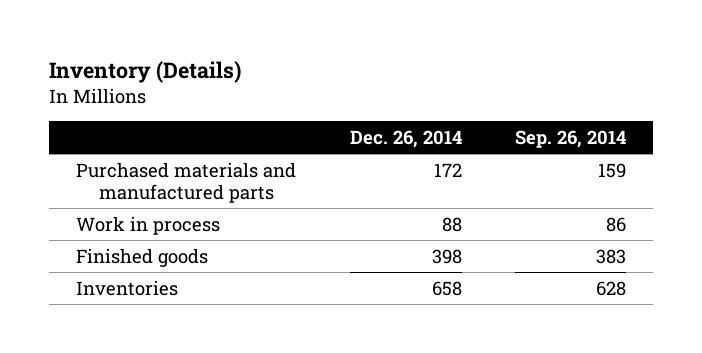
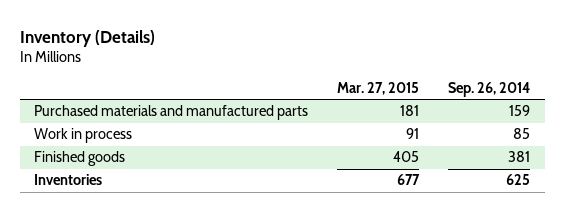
[349,129,462,148] Dec. 26, 2014 -> none
none -> [337,82,420,96] Mar. 27, 2015
[606,216,627,232] 86 -> [513,128,531,140] 85
[596,248,627,264] 383 -> [508,151,531,163] 381
[596,280,627,296] 628 -> [506,174,531,186] 625

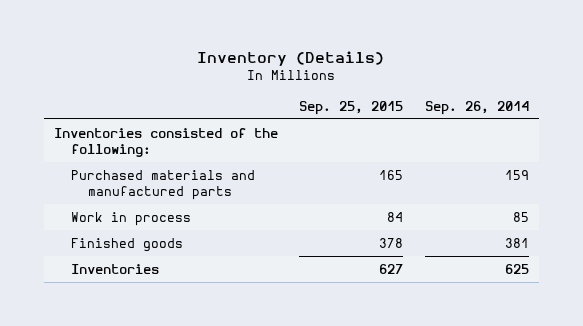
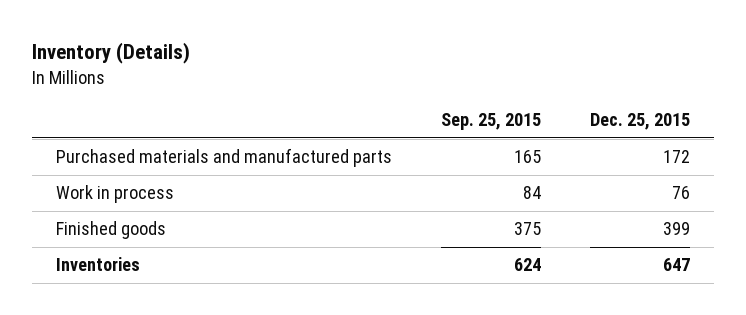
[424,100,529,115] Sep. 26, 2014 -> none
none -> [589,112,690,130] Dec. 25, 2015
[54,127,279,157] Inventories consisted of the following: -> none
[379,237,404,248] 378 -> [514,222,542,236] 375
[379,263,404,274] 627 -> [514,258,542,272] 624

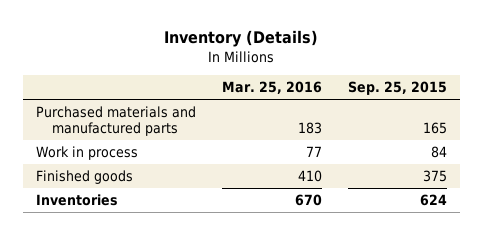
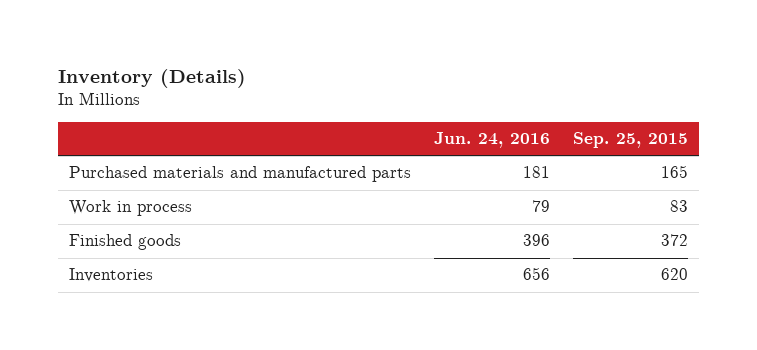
[221,81,322,95] Mar. 25, 2016 -> none
none -> [434,132,551,149] Jun. 24, 2016
[430,145,447,158] 84 -> [669,200,688,213] 83
[422,169,447,182] 375 -> [660,234,688,247] 372
[419,193,447,206] 624 -> [660,268,688,281] 620

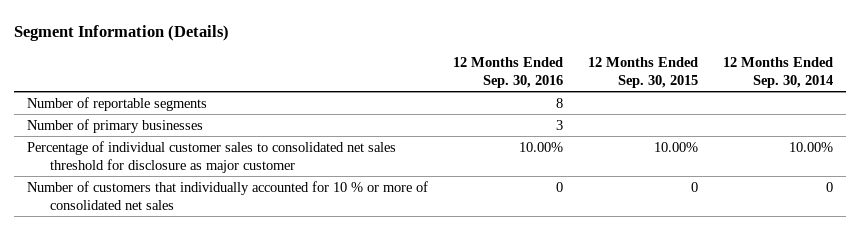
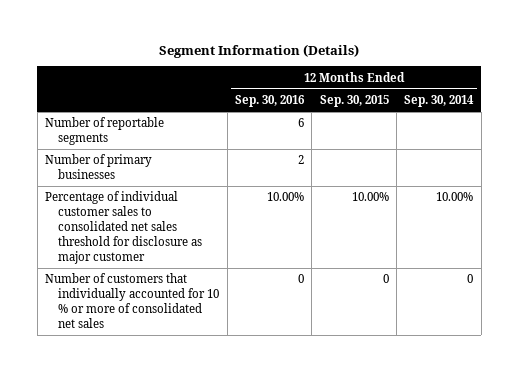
[555,97,563,108] 8 -> [298,118,305,128] 6
[555,119,563,130] 3 -> [298,155,305,165] 2

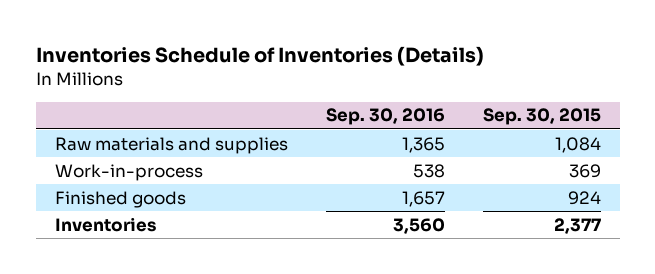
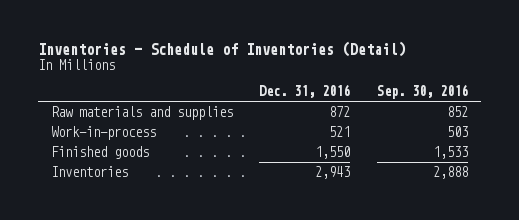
[35,45,484,66] Inventories Schedule of Inventories (Details) -> [37,41,406,58] Inventories - Schedule of Inventories (Detail)
[482,108,601,126] Sep. 30, 2015 -> none
none -> [259,84,351,99] Dec. 31, 2016
[401,136,445,153] 1,365 -> [446,106,468,118] 852
[412,163,445,178] 538 -> [446,126,468,138] 503
[401,190,445,207] 1,657 -> [432,146,468,160] 1,533
[392,217,445,234] 3,560 -> [432,166,468,180] 2,888

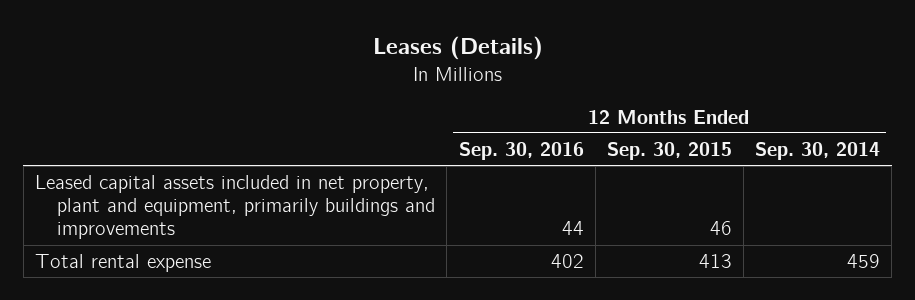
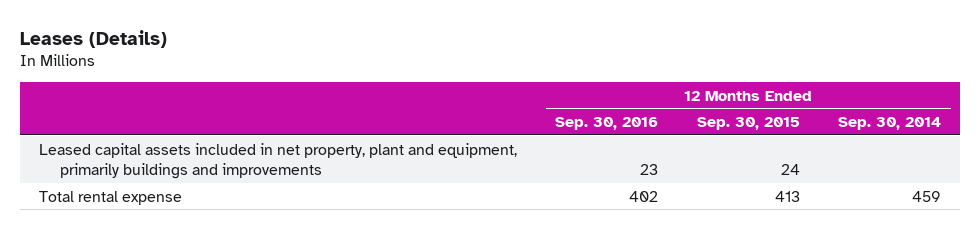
[561,221,584,236] 44 -> [640,164,659,176] 23
[709,221,732,236] 46 -> [780,164,800,176] 24

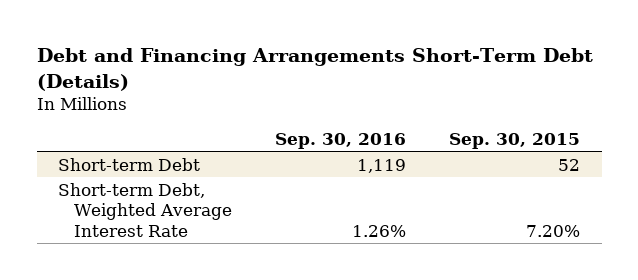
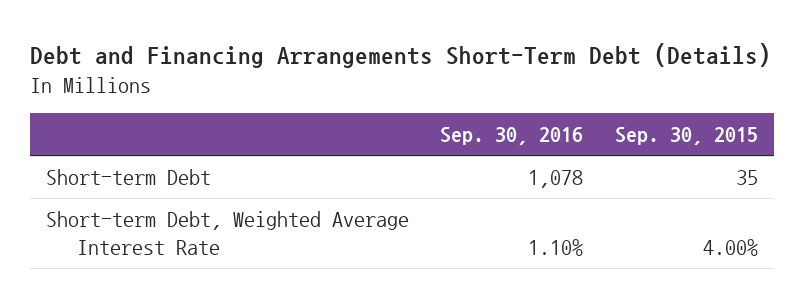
[356,158,406,173] 1,119 -> [528,169,584,188] 1,078
[558,158,581,171] 52 -> [735,169,758,185] 35
[351,224,406,237] 1.26% -> [528,238,584,256] 1.10%
[526,224,581,237] 7.20% -> [702,238,758,256] 4.00%

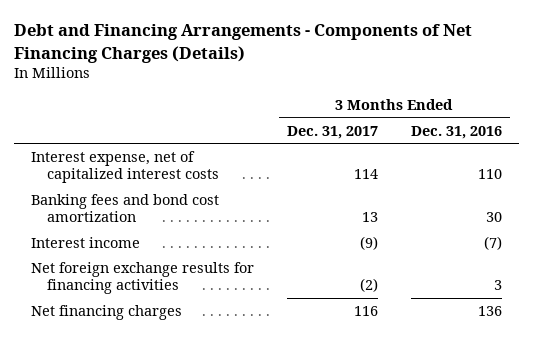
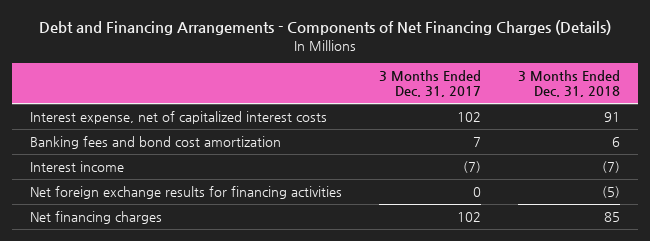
[411,125,503,139] Dec. 31, 2016 -> none
none -> [517,69,620,97] 3 Months Ended Dec. 31, 2018
[353,169,378,180] 114 -> [457,112,482,123] 102
[361,212,378,223] 13 -> [473,137,482,148] 7
[359,235,378,250] (9) -> [463,161,482,174] (7)
[359,278,378,293] (2) -> [473,187,482,198] 0
[353,305,378,316] 116 -> [457,212,482,223] 102

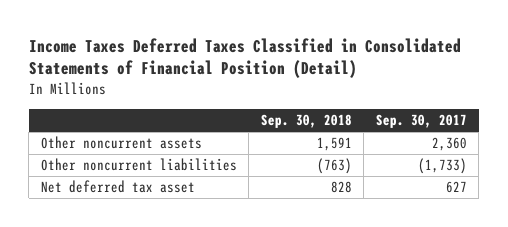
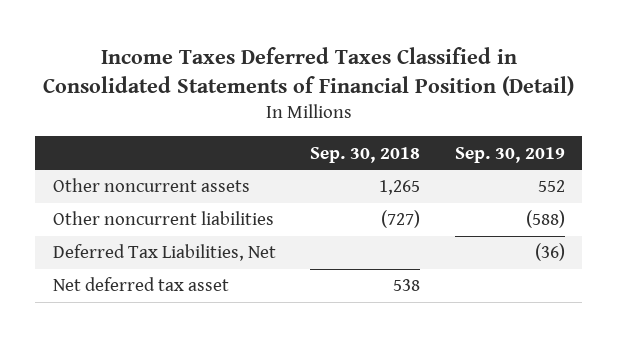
[375,114,467,129] Sep. 30, 2017 -> none
none -> [454,146,565,163] Sep. 30, 2019
[316,137,352,152] 1,591 -> [379,180,421,196] 1,265
[316,158,352,175] (763) -> [381,210,421,229] (727)
none -> [52,244,276,262] Deferred Tax Liabilities, Net
[330,181,352,194] 828 -> [393,279,421,292] 538

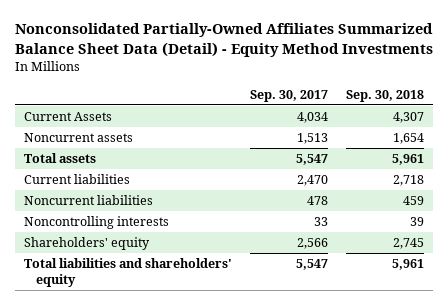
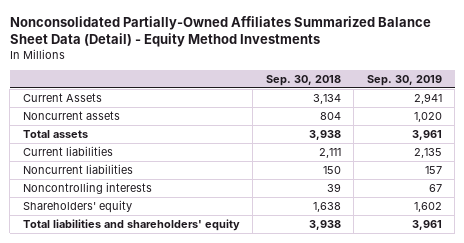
[249,89,328,102] Sep. 30, 2017 -> none
none -> [366,75,442,87] Sep. 30, 2019
[393,112,425,124] 4,307 -> [312,93,341,104] 3,134
[393,133,425,145] 1,654 -> [319,111,341,120] 804
[392,154,425,166] 5,961 -> [308,129,341,140] 3,938
[393,175,425,187] 2,718 -> [318,147,341,158] 2,111
[403,196,425,206] 459 -> [322,165,341,174] 150
[393,238,425,250] 2,745 -> [312,201,341,212] 1,638
[392,259,425,271] 5,961 -> [308,219,341,230] 3,938

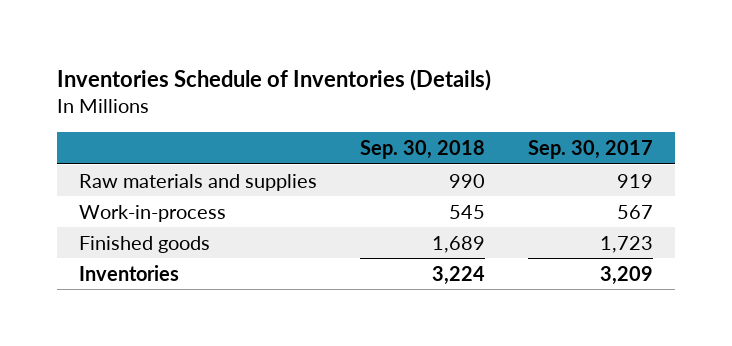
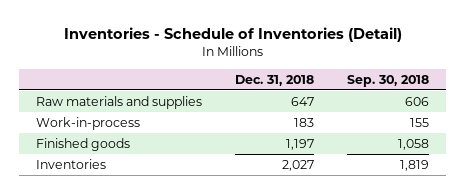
[57,69,492,92] Inventories Schedule of Inventories (Details) -> [63,26,402,42] Inventories - Schedule of Inventories (Detail)
[528,139,654,159] Sep. 30, 2017 -> none
none -> [235,74,315,86] Dec. 31, 2018
[449,173,486,188] 990 -> [405,97,430,107] 606
[449,204,486,219] 545 -> [410,118,430,128] 155
[432,235,486,253] 1,689 -> [398,139,430,151] 1,058
[432,265,486,285] 3,224 -> [400,160,430,172] 1,819

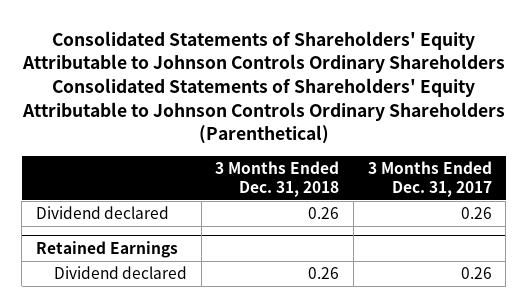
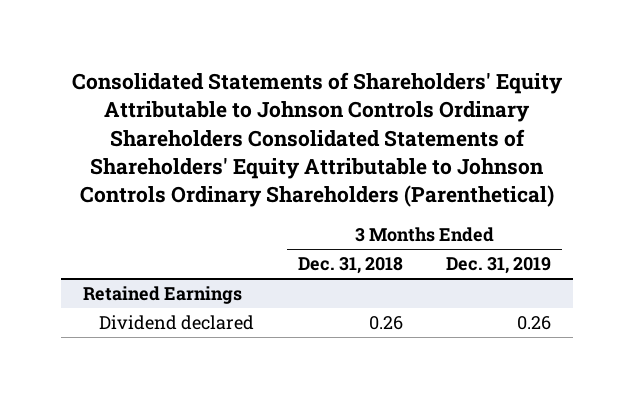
[367,160,492,197] 3 Months Ended Dec. 31, 2017 -> none
none -> [446,257,552,275] Dec. 31, 2019
[36,206,170,220] Dividend declared -> none

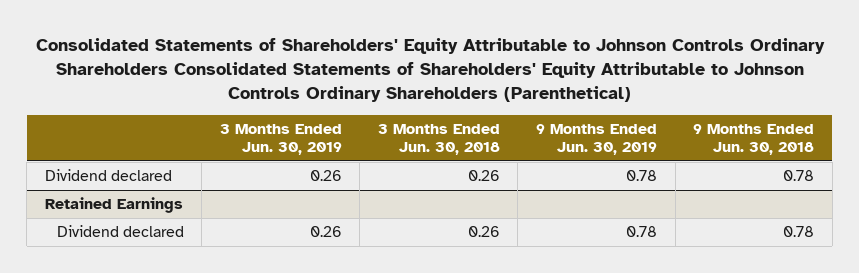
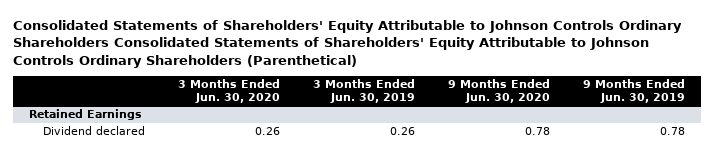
[377,124,500,156] 3 Months Ended Jun. 30, 2018 -> none
[693,124,815,156] 9 Months Ended Jun. 30, 2018 -> none
none -> [178,78,281,104] 3 Months Ended Jun. 30, 2020
none -> [447,78,550,104] 9 Months Ended Jun. 30, 2020
[44,169,172,182] Dividend declared -> none

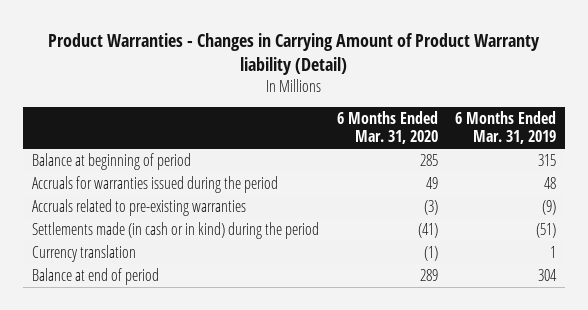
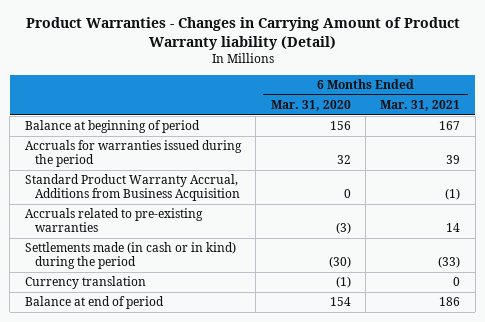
[455,110,557,145] 6 Months Ended Mar. 31, 2019 -> none
none -> [380,99,461,111] Mar. 31, 2021
[419,154,438,167] 285 -> [329,121,351,131] 156
[425,177,438,190] 49 -> [336,155,351,165] 32
none -> [24,174,240,202] Standard Product Warranty Accrual, Additions from Business Acquisition
[417,223,438,239] (41) -> [328,256,351,269] (30)
[419,269,438,282] 289 -> [329,297,351,307] 154

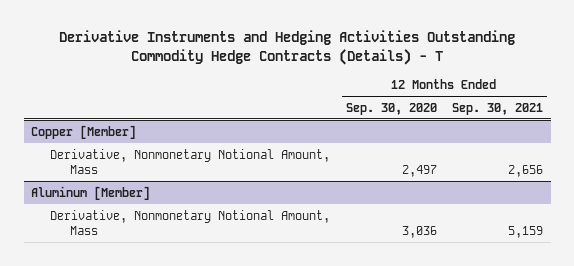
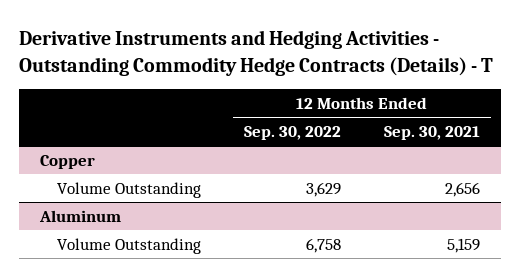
[59,30,516,66] Derivative Instruments and Hedging Activities Outstanding Commodity Hedge Contracts (Details) - T -> [19,30,494,76] Derivative Instruments and Hedging Activities - Outstanding Commodity Hedge Contracts (Details) - T
[345,102,437,115] Sep. 30, 2020 -> none
none -> [244,125,342,140] Sep. 30, 2022
[31,124,137,139] Copper [Member] -> [40,154,96,169] Copper
[50,148,331,174] Derivative, Nonmonetary Notional Amount, Mass -> [57,181,202,198] Volume Outstanding
[31,185,151,200] Aluminum [Member] -> [39,209,122,222] Aluminum
[50,209,331,235] Derivative, Nonmonetary Notional Amount, Mass -> [57,237,202,254] Volume Outstanding

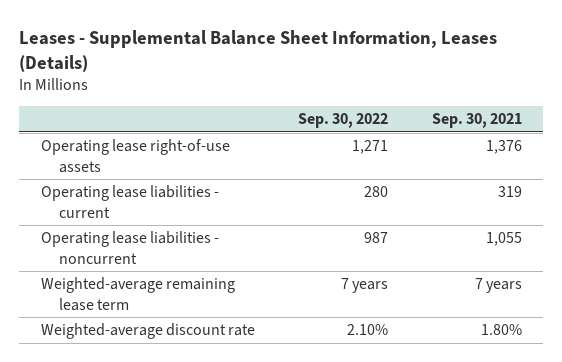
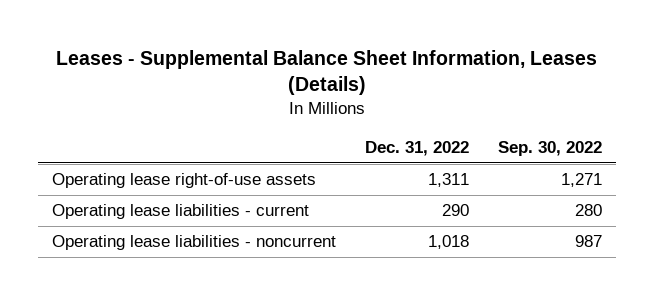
[431,113,522,129] Sep. 30, 2021 -> none
none -> [364,140,469,156] Dec. 31, 2022
[40,277,235,311] Weighted-average remaining lease term -> none
[40,323,255,340] Weighted-average discount rate -> none

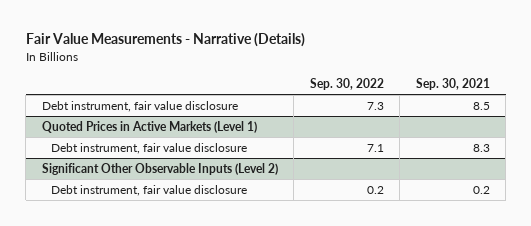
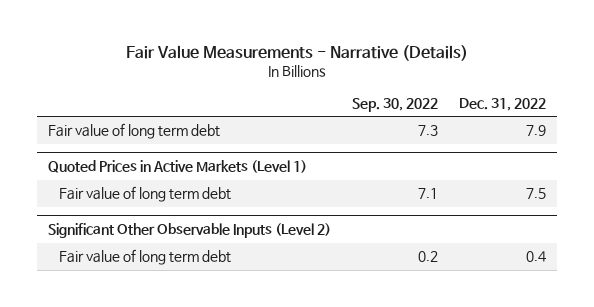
[415,77,490,90] Sep. 30, 2021 -> none
none -> [459,97,547,111] Dec. 31, 2022
[41,101,238,113] Debt instrument, fair value disclosure -> [47,123,220,140] Fair value of long term debt
[50,143,247,155] Debt instrument, fair value disclosure -> [58,186,231,203] Fair value of long term debt
[50,185,247,197] Debt instrument, fair value disclosure -> [58,249,231,266] Fair value of long term debt

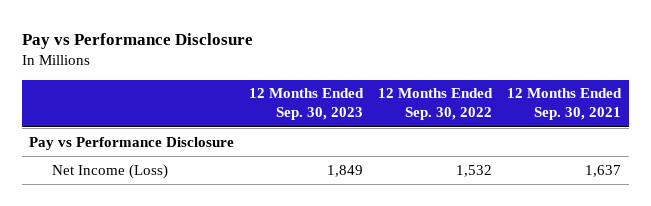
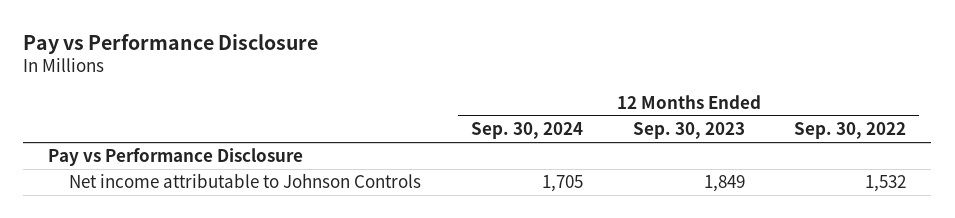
[507,88,623,121] 12 Months Ended Sep. 30, 2021 -> none
none -> [470,121,583,139] Sep. 30, 2024
[52,163,169,179] Net Income (Loss) -> [69,173,422,189] Net income attributable to Johnson Controls

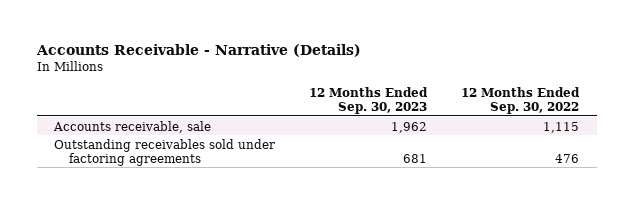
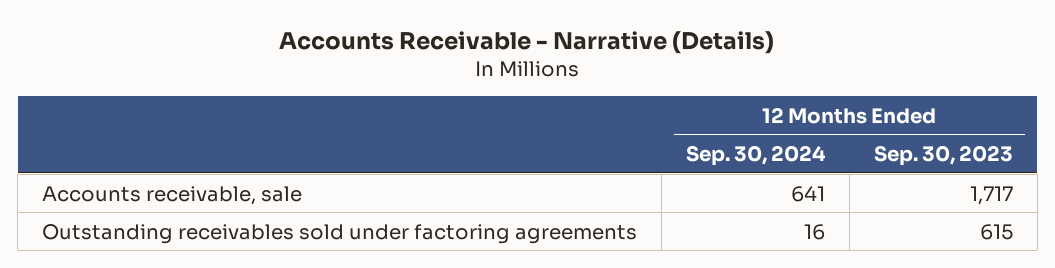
[461,86,581,115] 12 Months Ended Sep. 30, 2022 -> none
none -> [685,145,826,167] Sep. 30, 2024
[391,121,428,133] 1,962 -> [969,185,1013,205] 1,717
[403,153,428,163] 681 -> [979,223,1013,240] 615

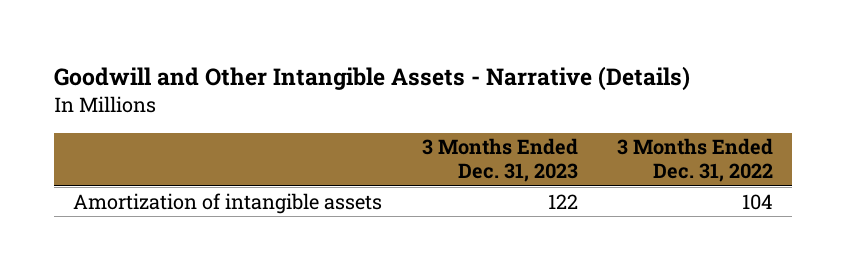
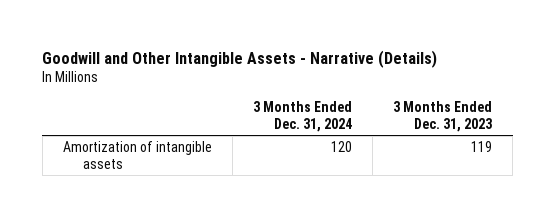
[616,138,773,183] 3 Months Ended Dec. 31, 2022 -> none
none -> [252,100,352,133] 3 Months Ended Dec. 31, 2024
[547,193,578,209] 122 -> [470,140,492,152] 119

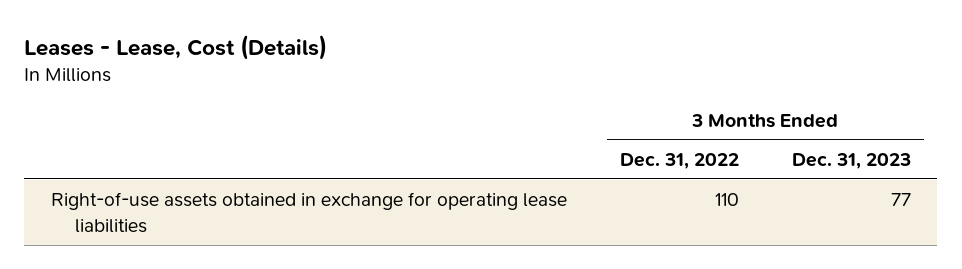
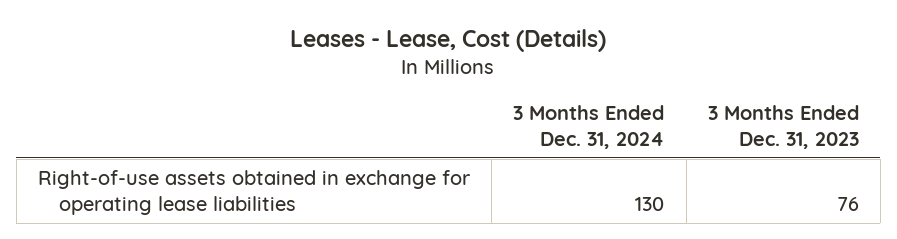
[619,152,739,169] Dec. 31, 2022 -> none
none -> [513,105,665,149] 3 Months Ended Dec. 31, 2024
[890,193,911,207] 77 -> [836,196,859,211] 76

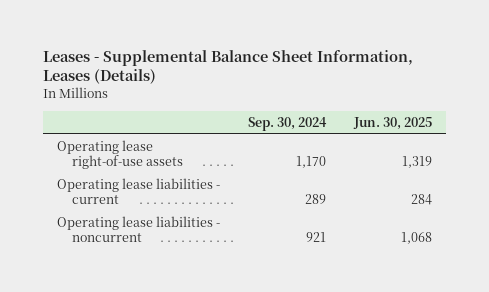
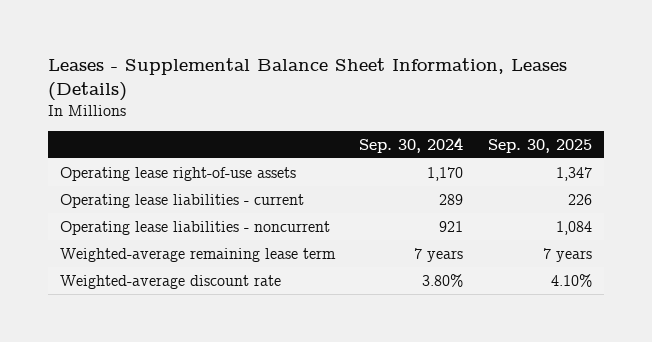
[353,116,433,130] Jun. 30, 2025 -> none
none -> [487,138,592,153] Sep. 30, 2025
none -> [59,247,336,262] Weighted-average remaining lease term
none -> [59,274,281,289] Weighted-average discount rate

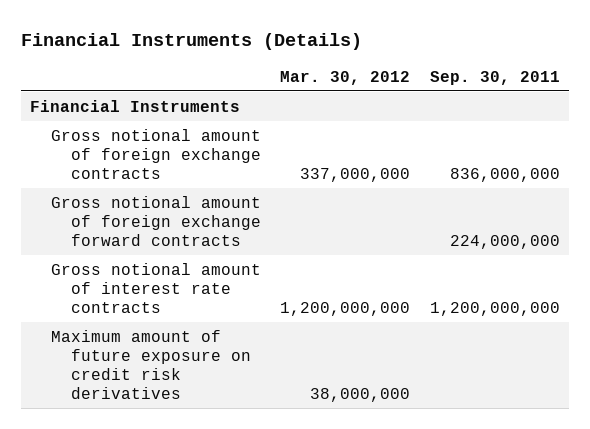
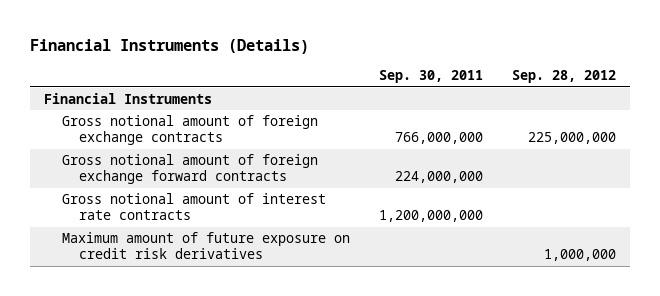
[280,70,411,85] Mar. 30, 2012 -> none
none -> [511,70,616,84] Sep. 28, 2012
[449,168,560,183] 836,000,000 -> [394,132,483,145] 766,000,000

